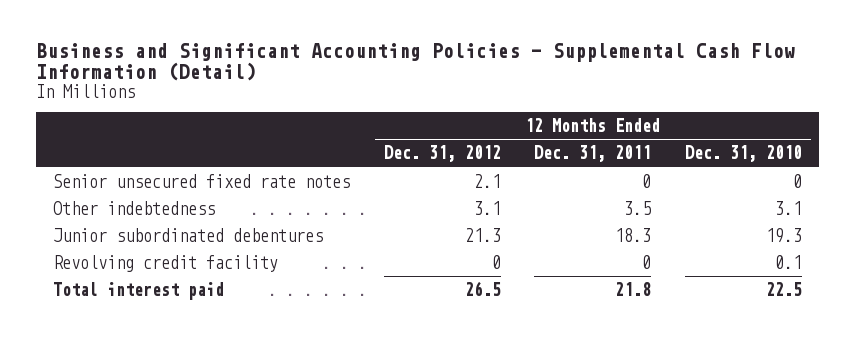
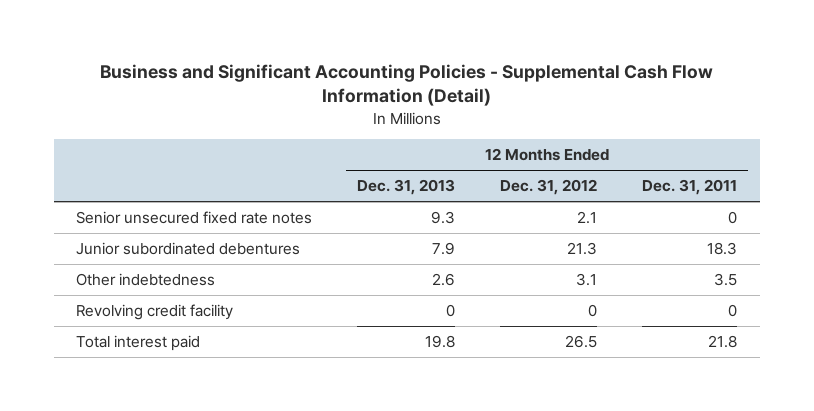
[685,145,803,163] Dec. 31, 2010 -> none
none -> [357,179,456,196] Dec. 31, 2013
[53,201,216,216] Other indebtedness -> [76,273,216,287] Other indebtedness

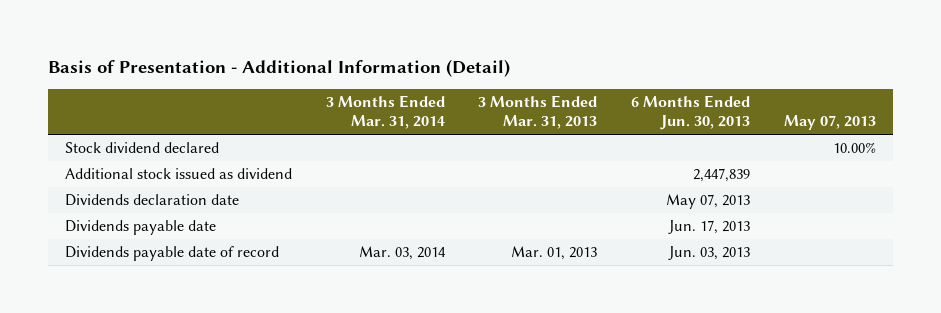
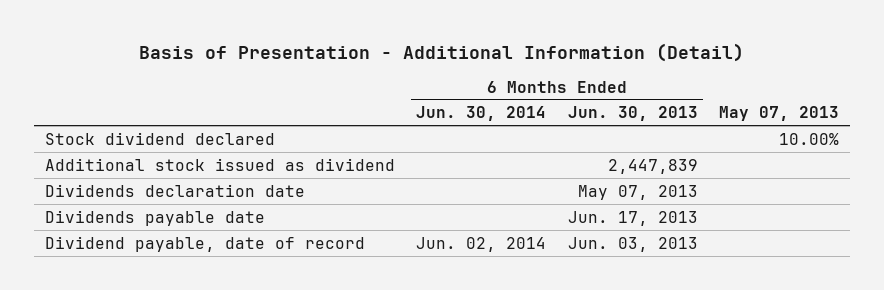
[325,95,445,130] 3 Months Ended Mar. 31, 2014 -> none
[478,95,598,130] 3 Months Ended Mar. 31, 2013 -> none
none -> [416,106,547,122] Jun. 30, 2014
[65,246,280,262] Dividends payable date of record -> [44,235,365,252] Dividend payable, date of record

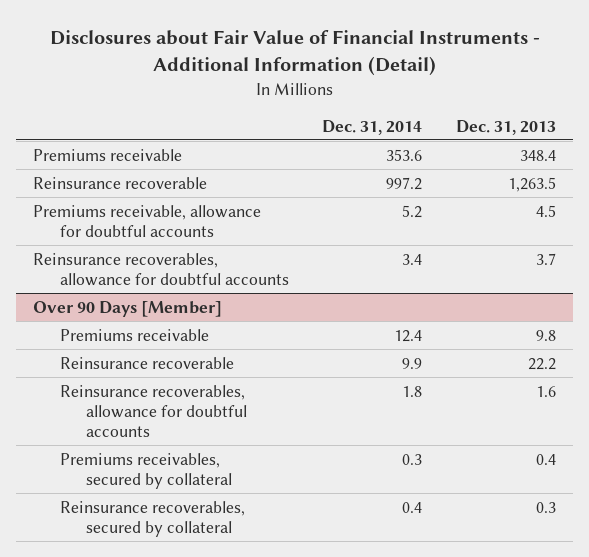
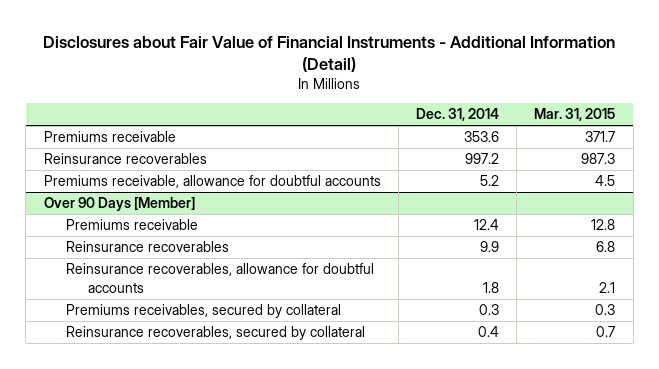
[455,119,556,135] Dec. 31, 2013 -> none
none -> [534,108,616,122] Mar. 31, 2015
[33,176,208,189] Reinsurance recoverable -> [43,153,207,165] Reinsurance recoverables
[33,252,289,286] Reinsurance recoverables, allowance for doubtful accounts -> none
[59,356,234,369] Reinsurance recoverable -> [65,241,229,253] Reinsurance recoverables

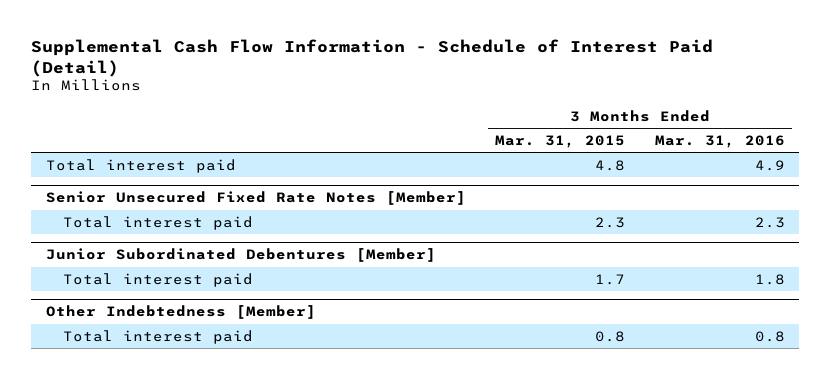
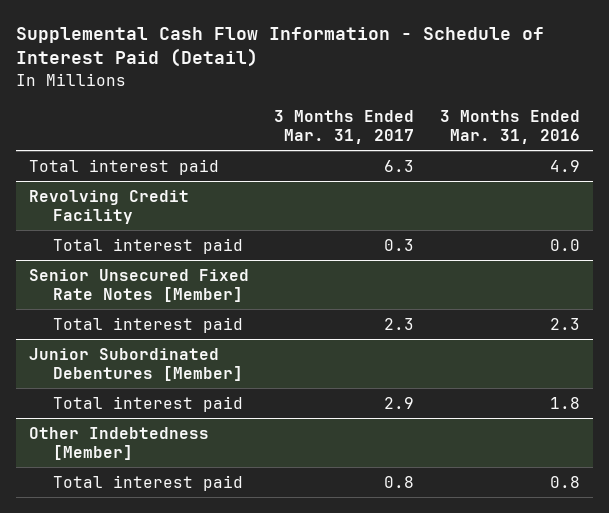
[495,134,626,148] Mar. 31, 2015 -> none
none -> [274,109,415,144] 3 Months Ended Mar. 31, 2017
none -> [28,189,189,224] Revolving Credit Facility
none -> [53,237,244,254] Total interest paid

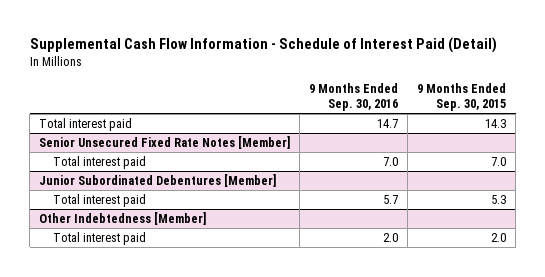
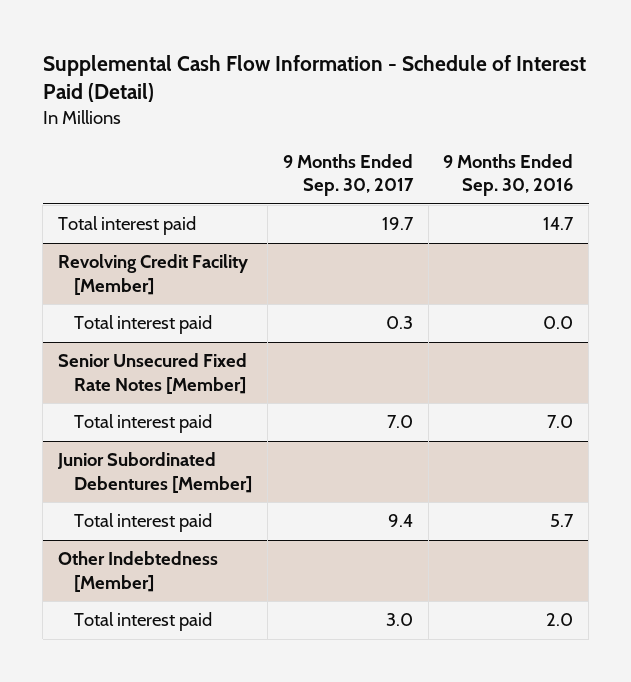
[417,82,507,111] 9 Months Ended Sep. 30, 2015 -> none
none -> [282,153,414,197] 9 Months Ended Sep. 30, 2017
none -> [57,254,248,295] Revolving Credit Facility [Member]
none -> [74,315,213,335] Total interest paid

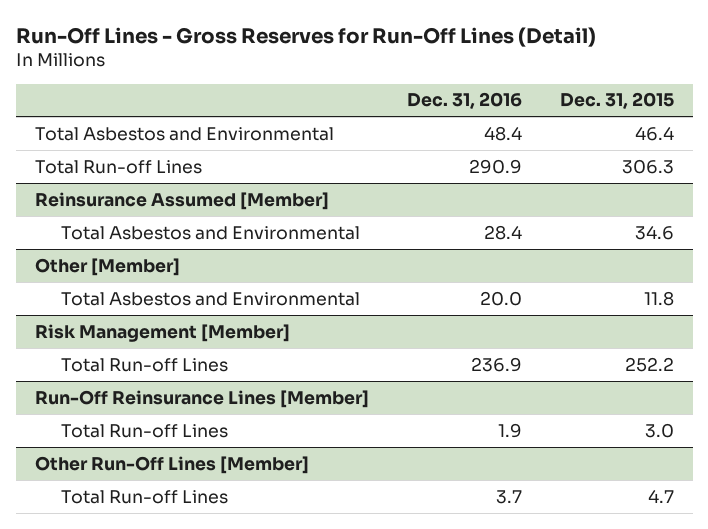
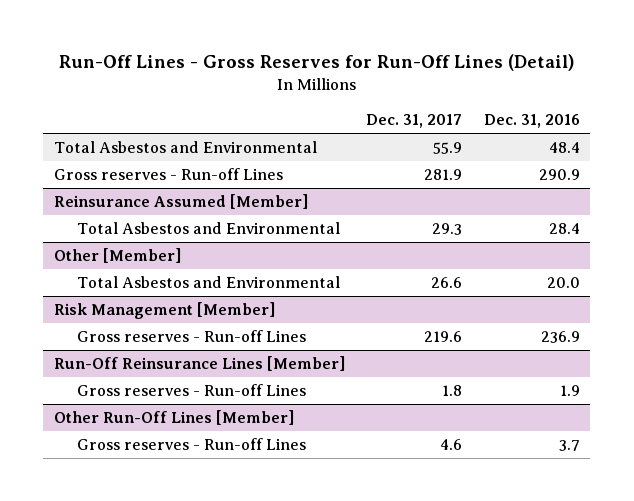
[559,92,674,110] Dec. 31, 2015 -> none
none -> [366,114,463,129] Dec. 31, 2017
[34,159,202,174] Total Run-off Lines -> [53,167,283,180] Gross reserves - Run-off Lines
[60,357,228,372] Total Run-off Lines -> [76,329,306,342] Gross reserves - Run-off Lines
[60,423,228,438] Total Run-off Lines -> [76,383,306,396] Gross reserves - Run-off Lines
[60,489,228,504] Total Run-off Lines -> [76,437,306,450] Gross reserves - Run-off Lines

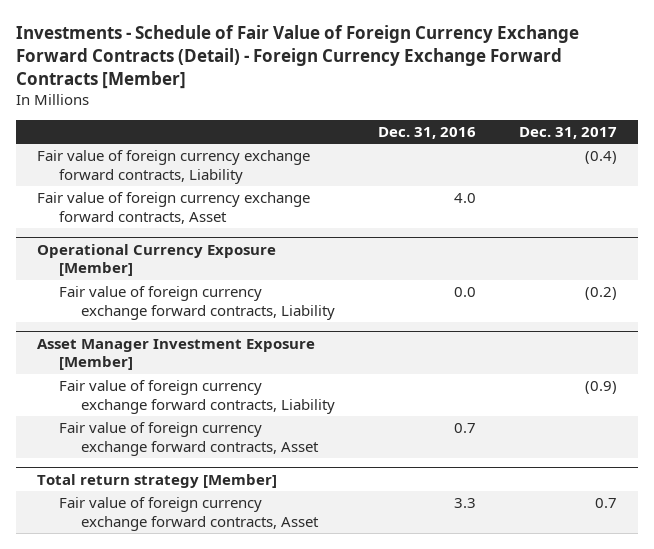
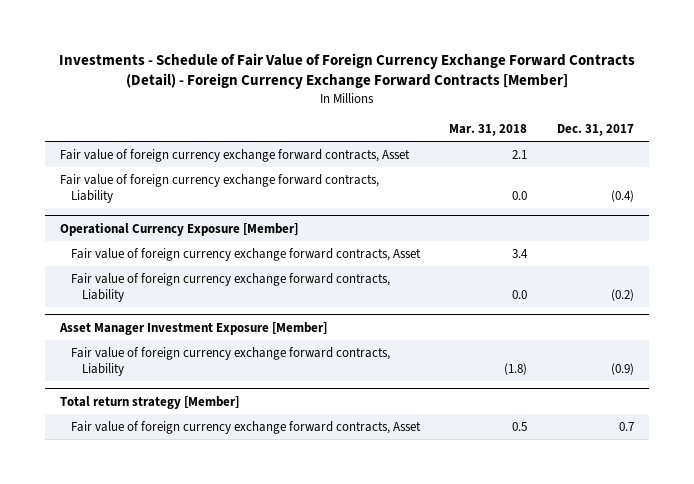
[377,126,476,139] Dec. 31, 2016 -> none
none -> [449,124,528,137] Mar. 31, 2018
[37,150,311,184] Fair value of foreign currency exchange forward contracts, Liability -> [59,174,379,203] Fair value of foreign currency exchange forward contracts, Liability
none -> [70,248,421,262] Fair value of foreign currency exchange forward contracts, Asset
[59,422,320,456] Fair value of foreign currency exchange forward contracts, Asset -> none

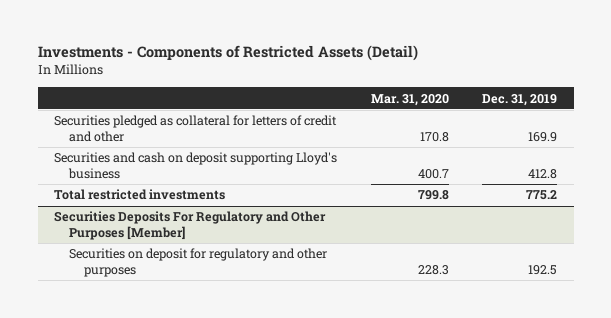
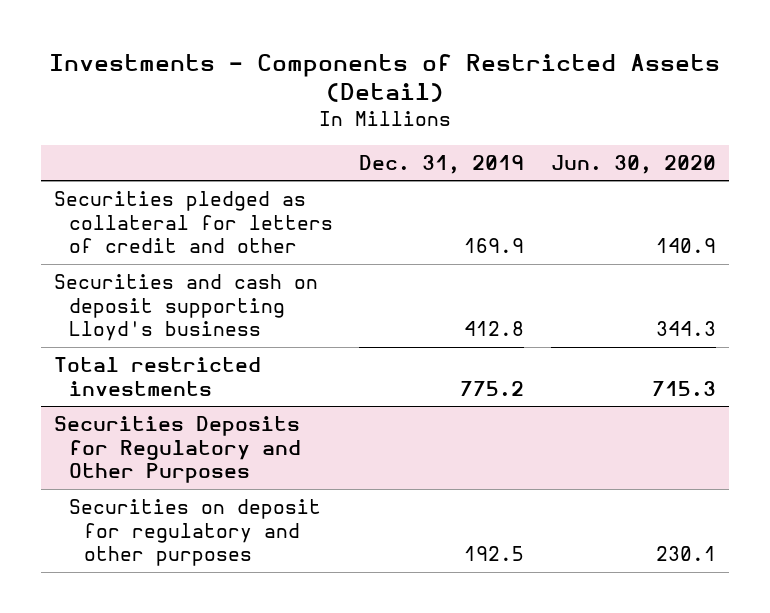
[370,93,449,106] Mar. 31, 2020 -> none
none -> [550,155,716,175] Jun. 30, 2020
[54,211,327,240] Securities Deposits For Regulatory and Other Purposes [Member] -> [54,415,301,484] Securities Deposits for Regulatory and Other Purposes

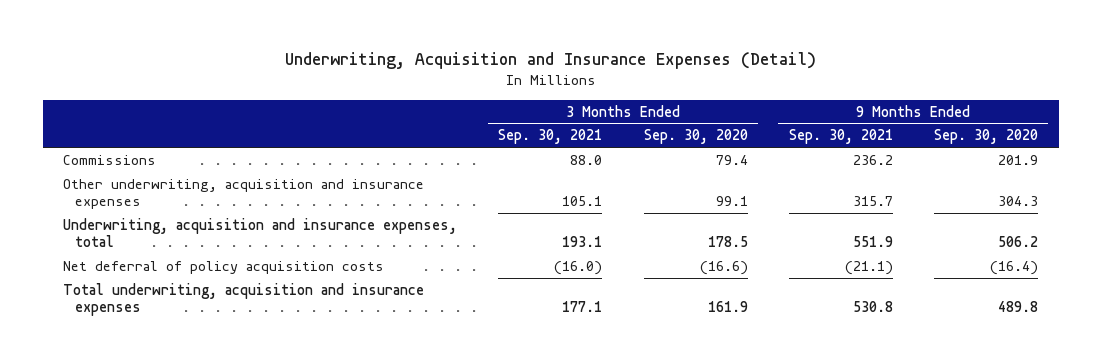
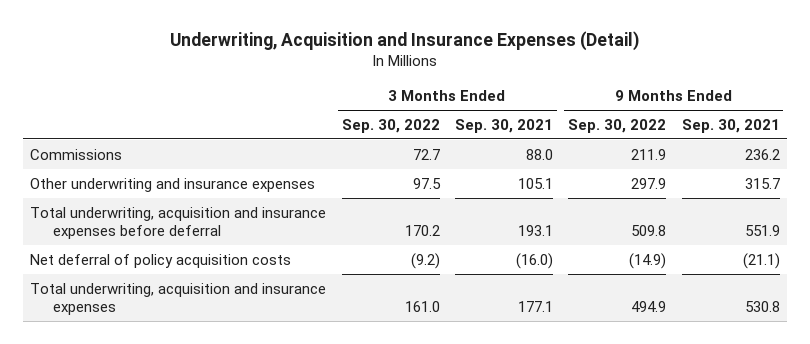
[643,129,748,145] Sep. 30, 2020 -> none
[933,129,1038,145] Sep. 30, 2020 -> none
none -> [341,118,440,133] Sep. 30, 2022
none -> [568,118,667,133] Sep. 30, 2022
[63,178,425,209] Other underwriting, acquisition and insurance expenses -> [30,177,316,192] Other underwriting and insurance expenses
[63,217,458,247] Underwriting, acquisition and insurance expenses, total -> [30,206,327,240] Total underwriting, acquisition and insurance expenses before deferral

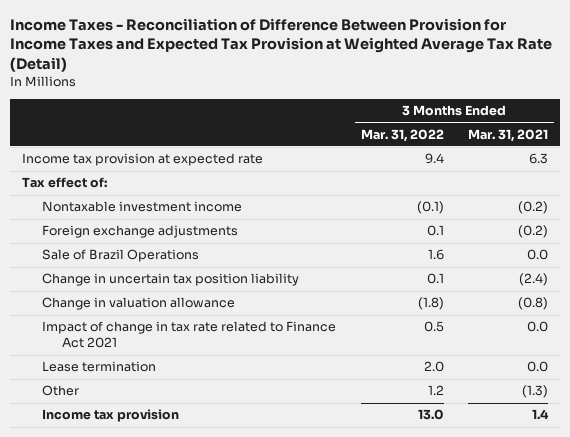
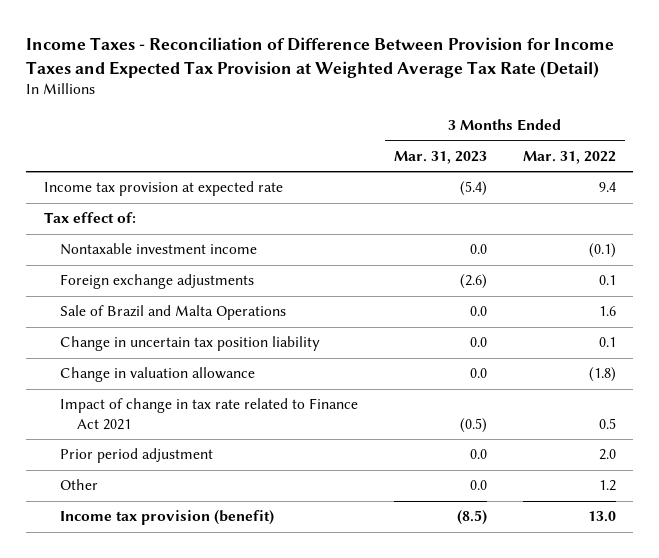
[468,128,549,142] Mar. 31, 2021 -> none
none -> [394,150,488,164] Mar. 31, 2023
[42,249,200,263] Sale of Brazil Operations -> [60,305,287,321] Sale of Brazil and Malta Operations
[42,361,157,373] Lease termination -> none
none -> [60,448,214,464] Prior period adjustment
[42,409,180,423] Income tax provision -> [60,510,275,526] Income tax provision (benefit)

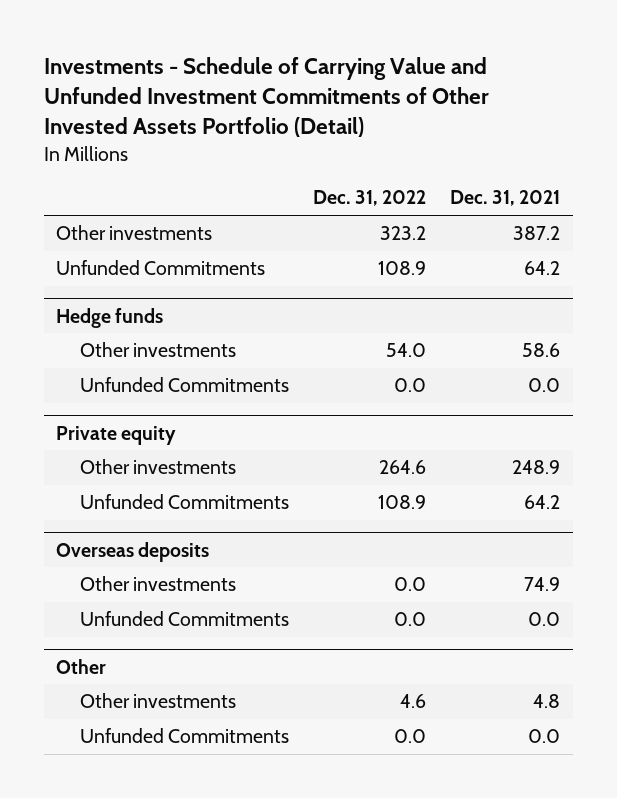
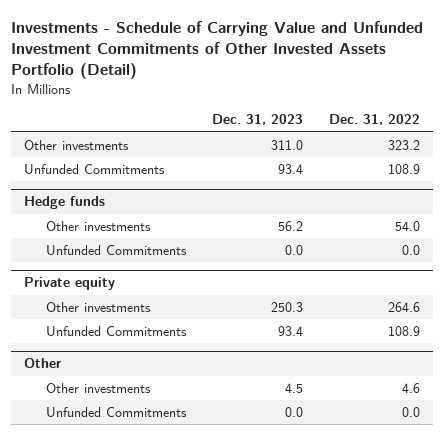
[450,190,561,207] Dec. 31, 2021 -> none
none -> [211,114,303,126] Dec. 31, 2023
[56,541,210,562] Overseas deposits -> none
[79,576,236,592] Other investments -> none
[79,611,289,627] Unfunded Commitments -> none

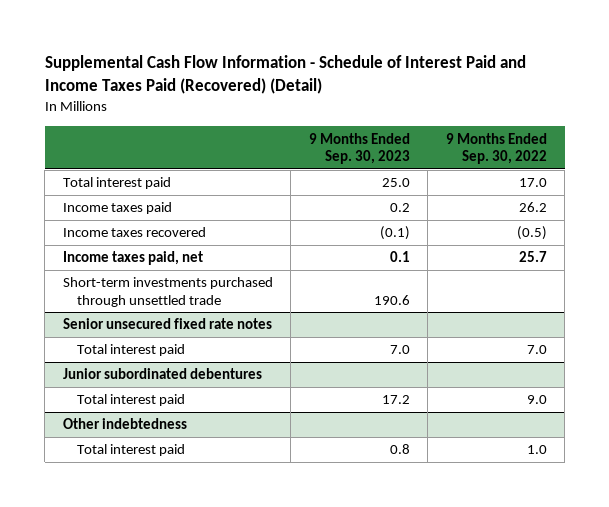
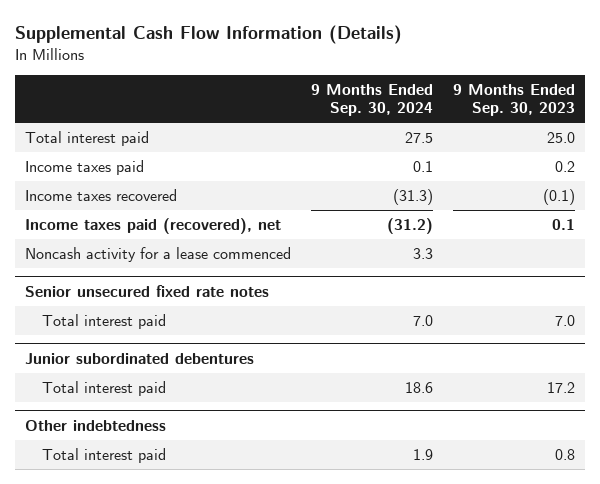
[44,54,526,95] Supplemental Cash Flow Information - Schedule of Interest Paid and Income Taxes Paid (Recovered) (Detail) -> [15,25,403,45] Supplemental Cash Flow Information (Details)
[445,132,547,165] 9 Months Ended Sep. 30, 2022 -> none
none -> [310,84,433,117] 9 Months Ended Sep. 30, 2024
[62,277,273,307] Short-term investments purchased through unsettled trade -> none
[62,251,203,266] Income taxes paid, net -> [24,217,281,234] Income taxes paid (recovered), net
none -> [24,246,291,262] Noncash activity for a lease commenced

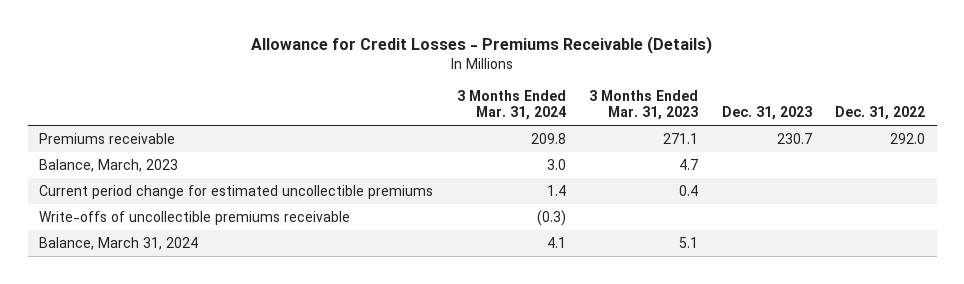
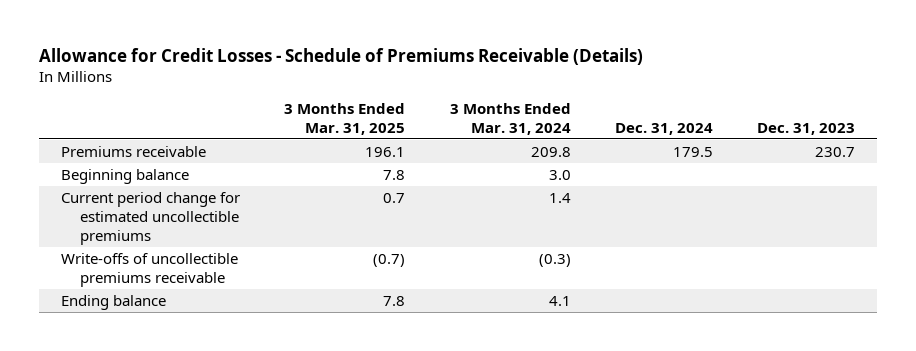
[251,35,713,54] Allowance for Credit Losses - Premiums Receivable (Details) -> [38,47,643,65] Allowance for Credit Losses - Schedule of Premiums Receivable (Details)
[589,89,699,120] 3 Months Ended Mar. 31, 2023 -> none
[834,105,925,120] Dec. 31, 2022 -> none
none -> [284,102,406,135] 3 Months Ended Mar. 31, 2025
none -> [614,122,713,135] Dec. 31, 2024
[39,159,179,173] Balance, March, 2023 -> [61,168,190,184] Beginning balance
[39,237,199,251] Balance, March 31, 2024 -> [61,294,167,310] Ending balance

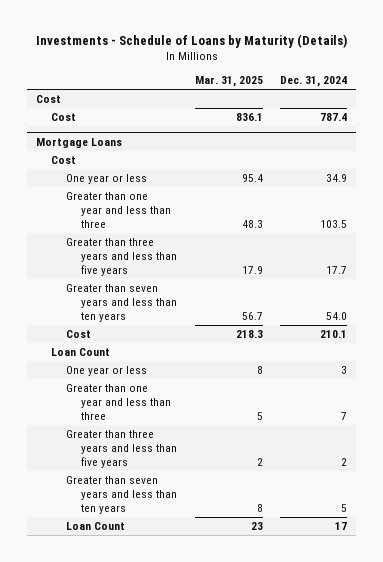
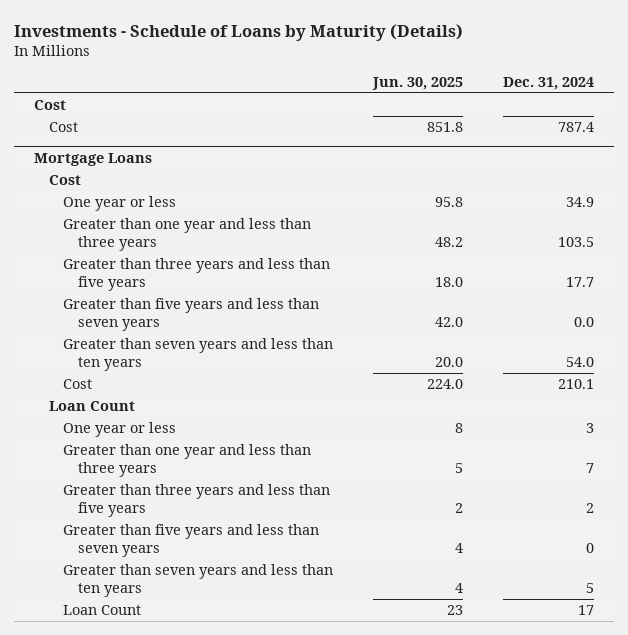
[194,76,263,88] Mar. 31, 2025 -> none
none -> [372,77,464,91] Jun. 30, 2025
[66,192,172,228] Greater than one year and less than three -> [63,218,312,251] Greater than one year and less than three years
none -> [63,298,320,331] Greater than five years and less than seven years
[66,384,172,420] Greater than one year and less than three -> [63,444,312,477] Greater than one year and less than three years
none -> [63,524,320,557] Greater than five years and less than seven years

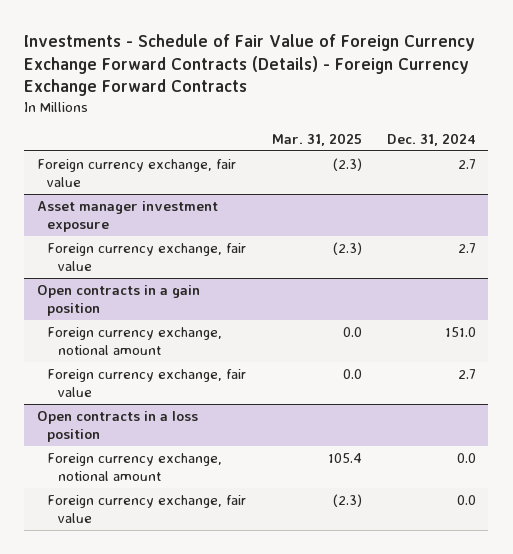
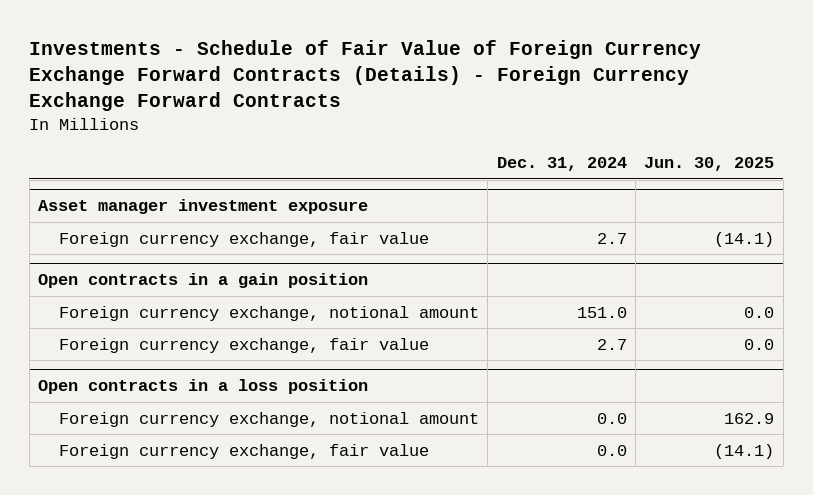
[271,132,362,146] Mar. 31, 2025 -> none
none -> [644,157,775,172] Jun. 30, 2025
[36,158,236,188] Foreign currency exchange, fair value -> none

